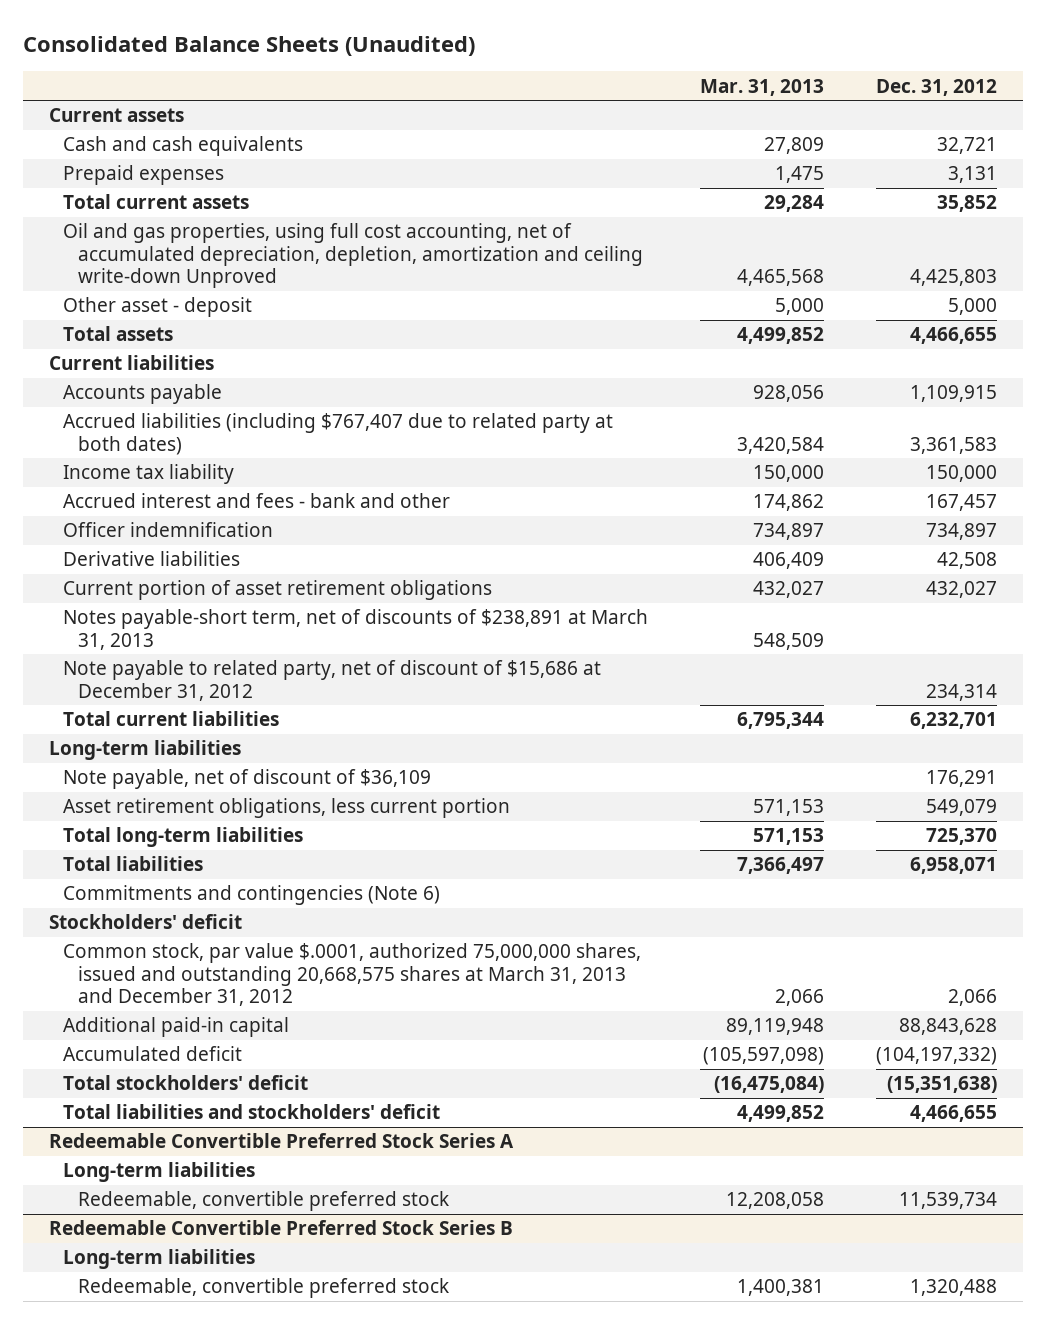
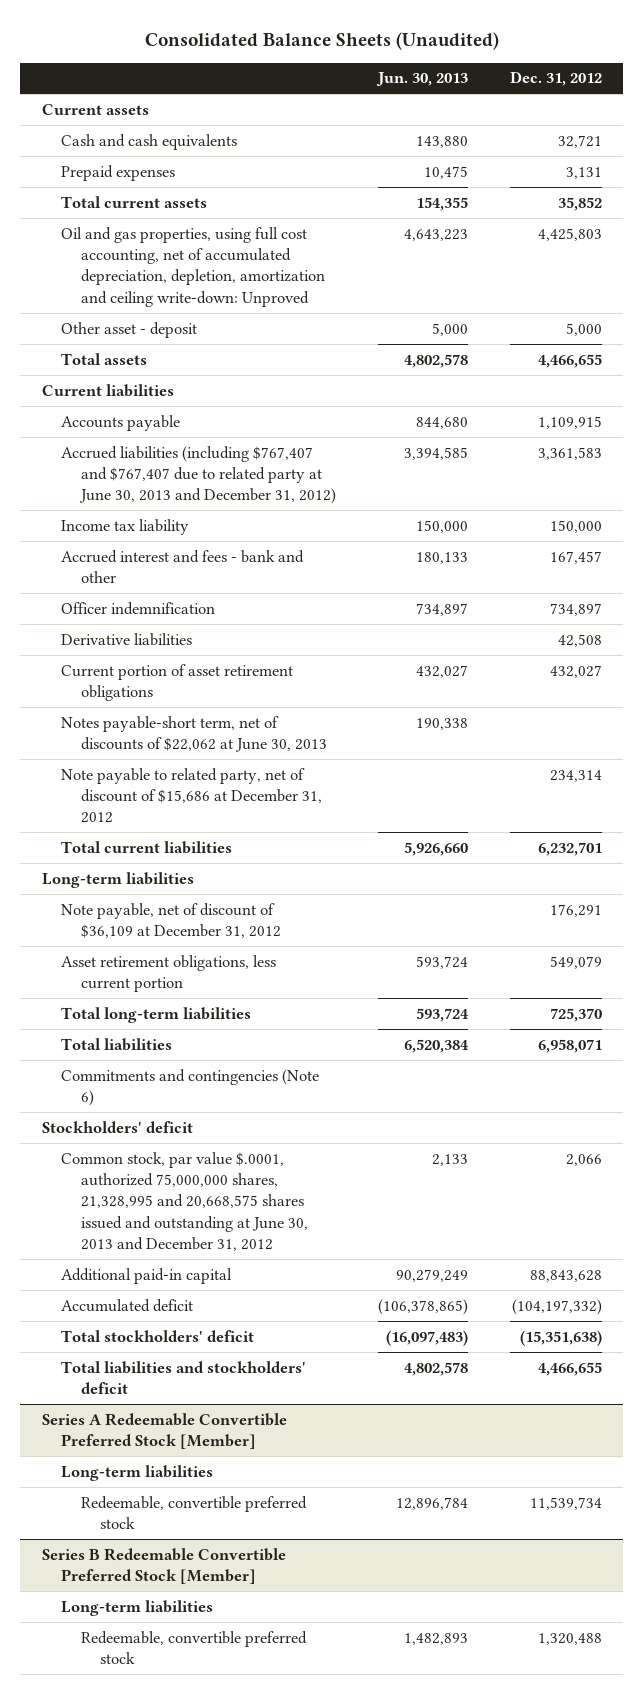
[700,78,825,96] Mar. 31, 2013 -> none
none -> [375,72,468,87] Jun. 30, 2013
[63,223,643,289] Oil and gas properties, using full cost accounting, net of accumulated depreciation, depletion, amortization and ceiling write-down Unproved -> [61,226,325,307] Oil and gas properties, using full cost accounting, net of accumulated depreciation, depletion, amortization and ceiling write-down: Unproved
[63,413,614,455] Accrued liabilities (including $767,407 due to related party at both dates) -> [61,445,336,505] Accrued liabilities (including $767,407 and $767,407 due to related party at June 30, 2013 and December 31, 2012)
[63,609,649,650] Notes payable-short term, net of discounts of $238,891 at March 31, 2013 -> [61,715,327,753] Notes payable-short term, net of discounts of $22,062 at June 30, 2013
[63,769,432,790] Note payable, net of discount of $36,109 -> [61,902,281,939] Note payable, net of discount of $36,109 at December 31, 2012
[63,943,642,1007] Common stock, par value $.0001, authorized 75,000,000 shares, issued and outstanding 20,668,575 shares at March 31, 2013 and December 31, 2012 -> [61,1151,308,1252] Common stock, par value $.0001, authorized 75,000,000 shares, 21,328,995 and 20,668,575 shares issued and outstanding at June 30, 2013 and December 31, 2012
[48,1133,514,1149] Redeemable Convertible Preferred Stock Series A -> [41,1412,287,1450] Series A Redeemable Convertible Preferred Stock [Member]
[48,1220,513,1236] Redeemable Convertible Preferred Stock Series B -> [41,1547,286,1585] Series B Redeemable Convertible Preferred Stock [Member]

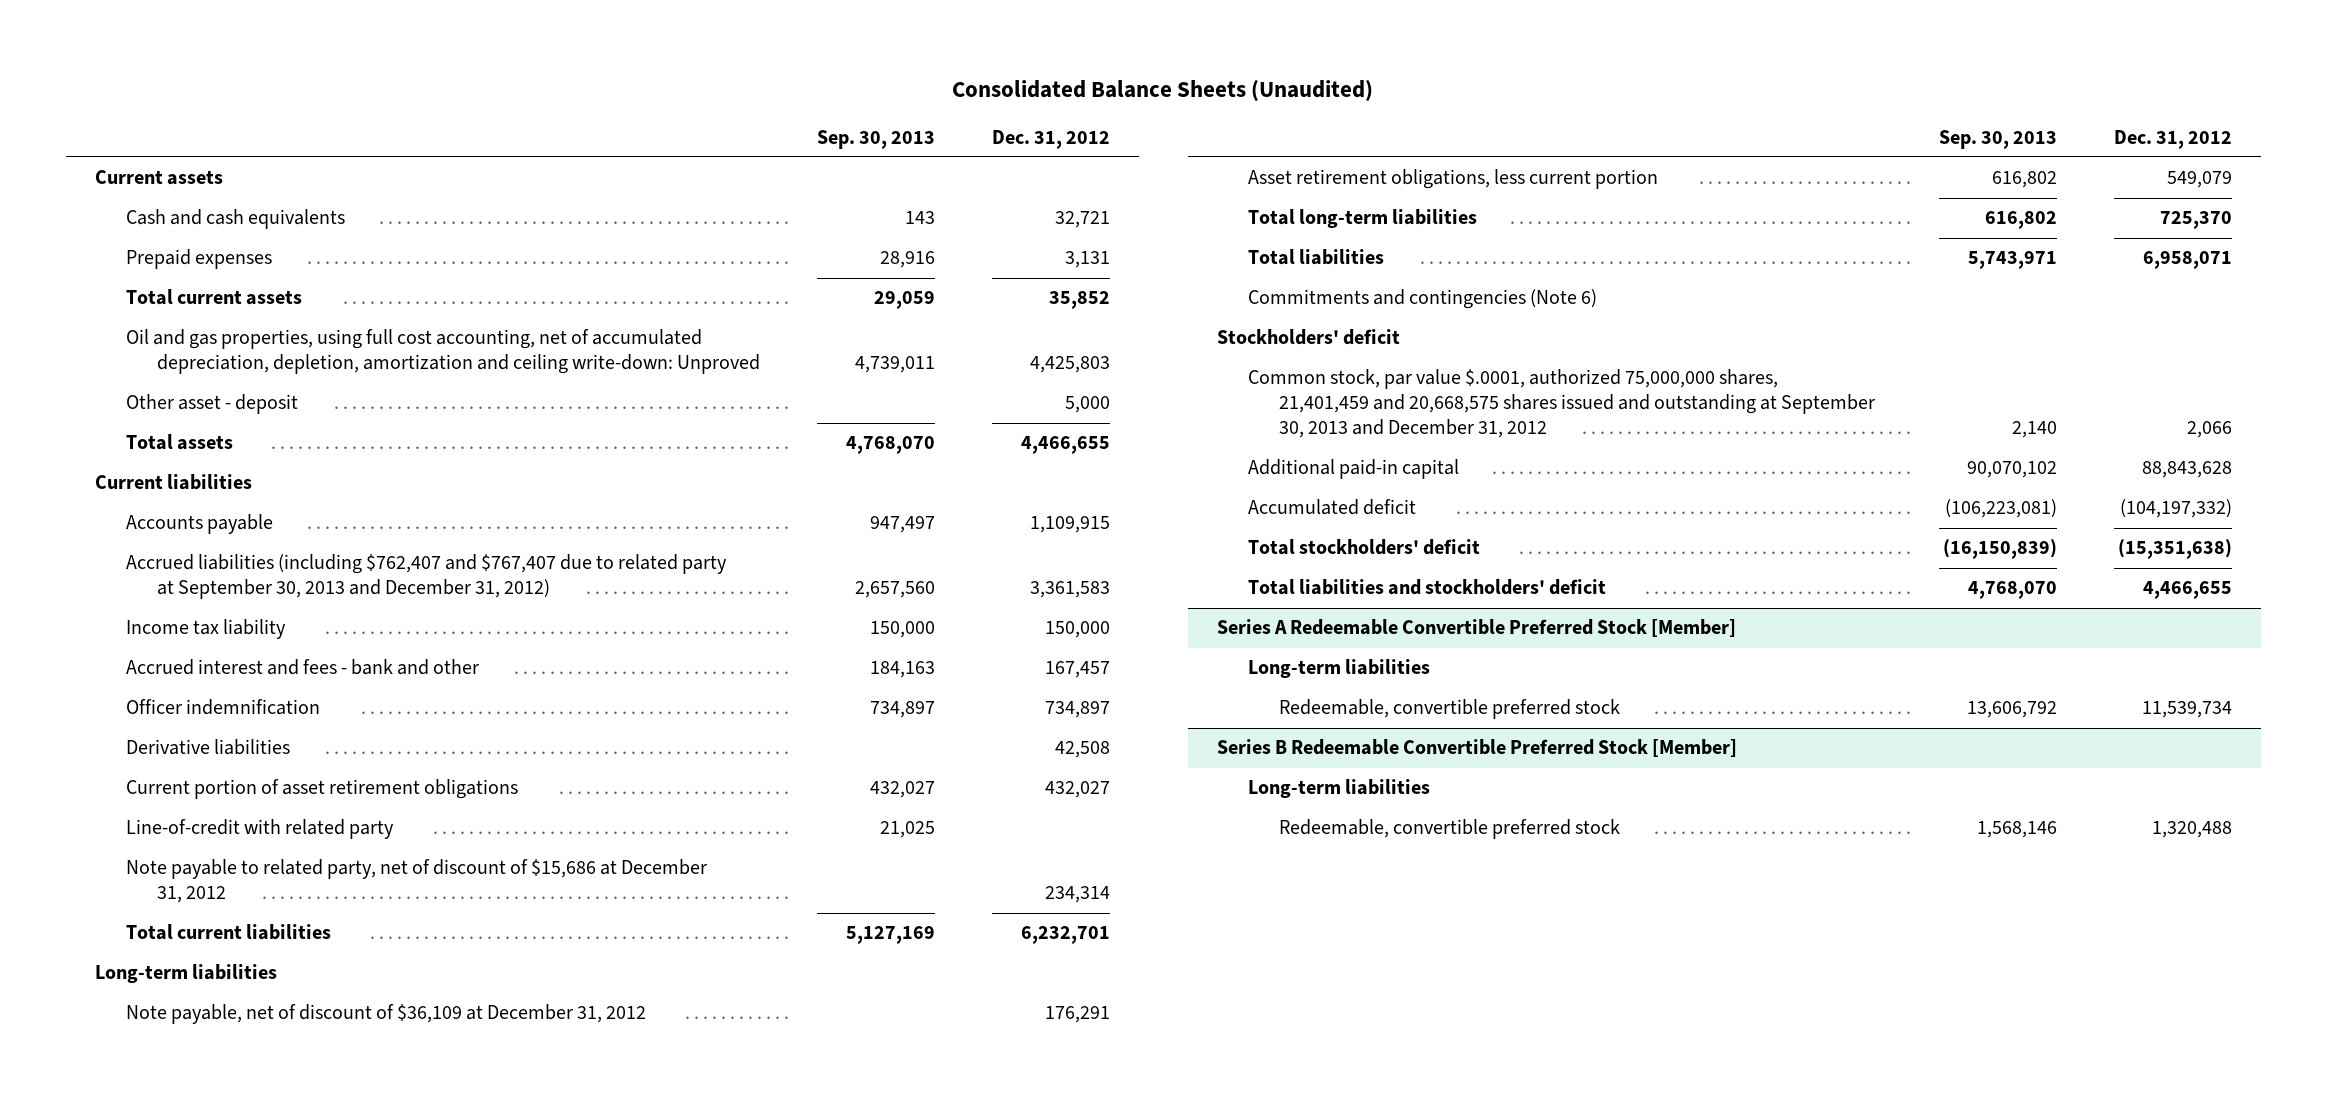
[375,72,468,87] Jun. 30, 2013 -> none
none -> [817,129,936,149] Sep. 30, 2013
[61,445,336,505] Accrued liabilities (including $767,407 and $767,407 due to related party at June 30, 2013 and December 31, 2012) -> [126,554,728,600] Accrued liabilities (including $762,407 and $767,407 due to related party at September 30, 2013 and December 31, 2012)
[61,715,327,753] Notes payable-short term, net of discounts of $22,062 at June 30, 2013 -> none
none -> [126,819,395,840] Line-of-credit with related party
[61,1151,308,1252] Common stock, par value $.0001, authorized 75,000,000 shares, 21,328,995 and 20,668,575 shares issued and outstanding at June 30, 2013 and December 31, 2012 -> [1248,369,1876,439] Common stock, par value $.0001, authorized 75,000,000 shares, 21,401,459 and 20,668,575 shares issued and outstanding at September 30, 2013 and December 31, 2012

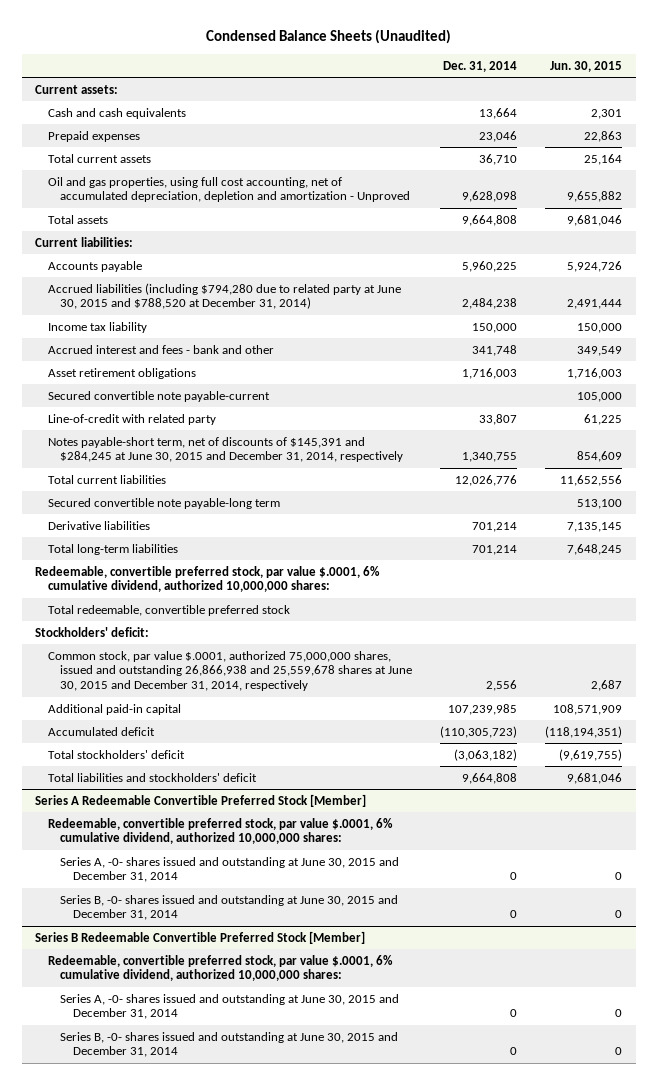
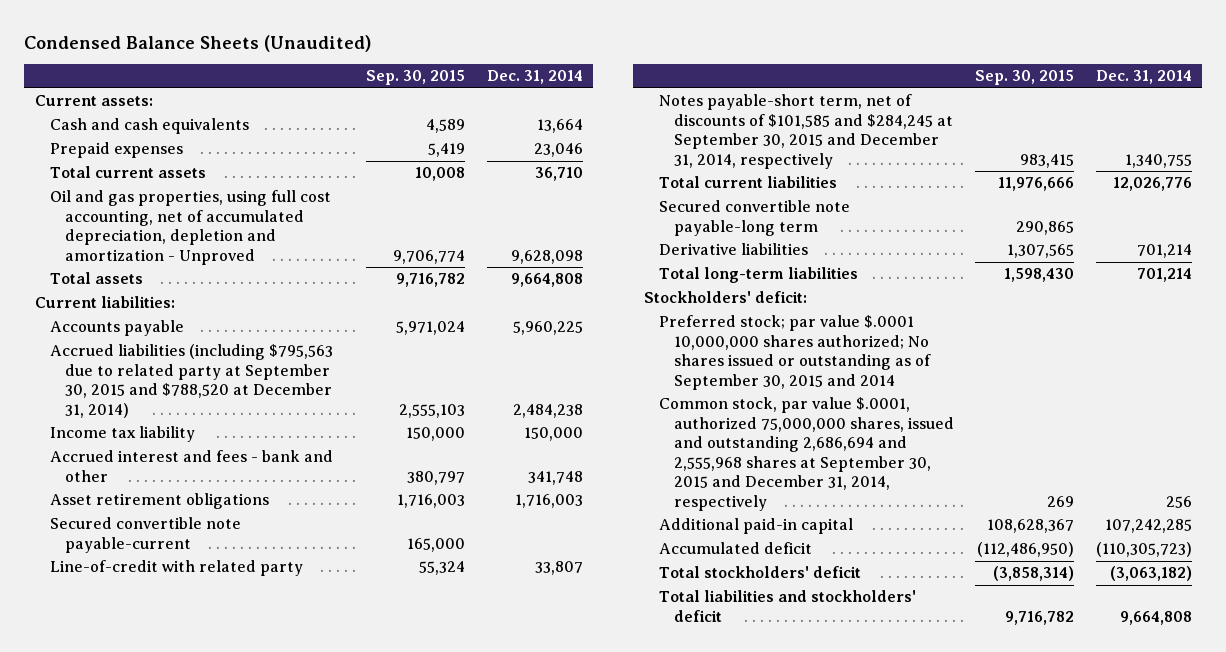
[549,60,622,72] Jun. 30, 2015 -> none
none -> [366,70,466,86] Sep. 30, 2015
[47,282,401,310] Accrued liabilities (including $794,280 due to related party at June 30, 2015 and $788,520 at December 31, 2014) -> [49,344,333,418] Accrued liabilities (including $795,563 due to related party at September 30, 2015 and $788,520 at December 31, 2014)
[47,436,404,463] Notes payable-short term, net of discounts of $145,391 and $284,245 at June 30, 2015 and December 31, 2014, respectively -> [658,94,953,169] Notes payable-short term, net of discounts of $101,585 and $284,245 at September 30, 2015 and December 31, 2014, respectively
[35,565,381,593] Redeemable, convertible preferred stock, par value $.0001, 6% cumulative dividend, authorized 10,000,000 shares: -> none
[47,604,290,616] Total redeemable, convertible preferred stock -> none
none -> [658,315,931,390] Preferred stock; par value $.0001 10,000,000 shares authorized; No shares issued or outstanding as of September 30, 2015 and 2014
[47,650,413,692] Common stock, par value $.0001, authorized 75,000,000 shares, issued and outstanding 26,866,938 and 25,559,678 shares at June 30, 2015 and December 31, 2014, respectively -> [658,397,954,511] Common stock, par value $.0001, authorized 75,000,000 shares, issued and outstanding 2,686,694 and 2,555,968 shares at September 30, 2015 and December 31, 2014, respectively
[486,680,518,692] 2,556 -> [1165,495,1192,508] 256
[448,703,518,715] 107,239,985 -> [1104,519,1192,534] 107,242,285
[35,793,367,807] Series A Redeemable Convertible Preferred Stock [Member] -> none
[47,817,393,845] Redeemable, convertible preferred stock, par value $.0001, 6% cumulative dividend, authorized 10,000,000 shares: -> none
[60,856,400,883] Series A, -0- shares issued and outstanding at June 30, 2015 and December 31, 2014 -> none
[60,894,399,921] Series B, -0- shares issued and outstanding at June 30, 2015 and December 31, 2014 -> none
[35,930,366,944] Series B Redeemable Convertible Preferred Stock [Member] -> none
[47,954,393,982] Redeemable, convertible preferred stock, par value $.0001, 6% cumulative dividend, authorized 10,000,000 shares: -> none
[60,993,400,1020] Series A, -0- shares issued and outstanding at June 30, 2015 and December 31, 2014 -> none
[60,1031,399,1058] Series B, -0- shares issued and outstanding at June 30, 2015 and December 31, 2014 -> none

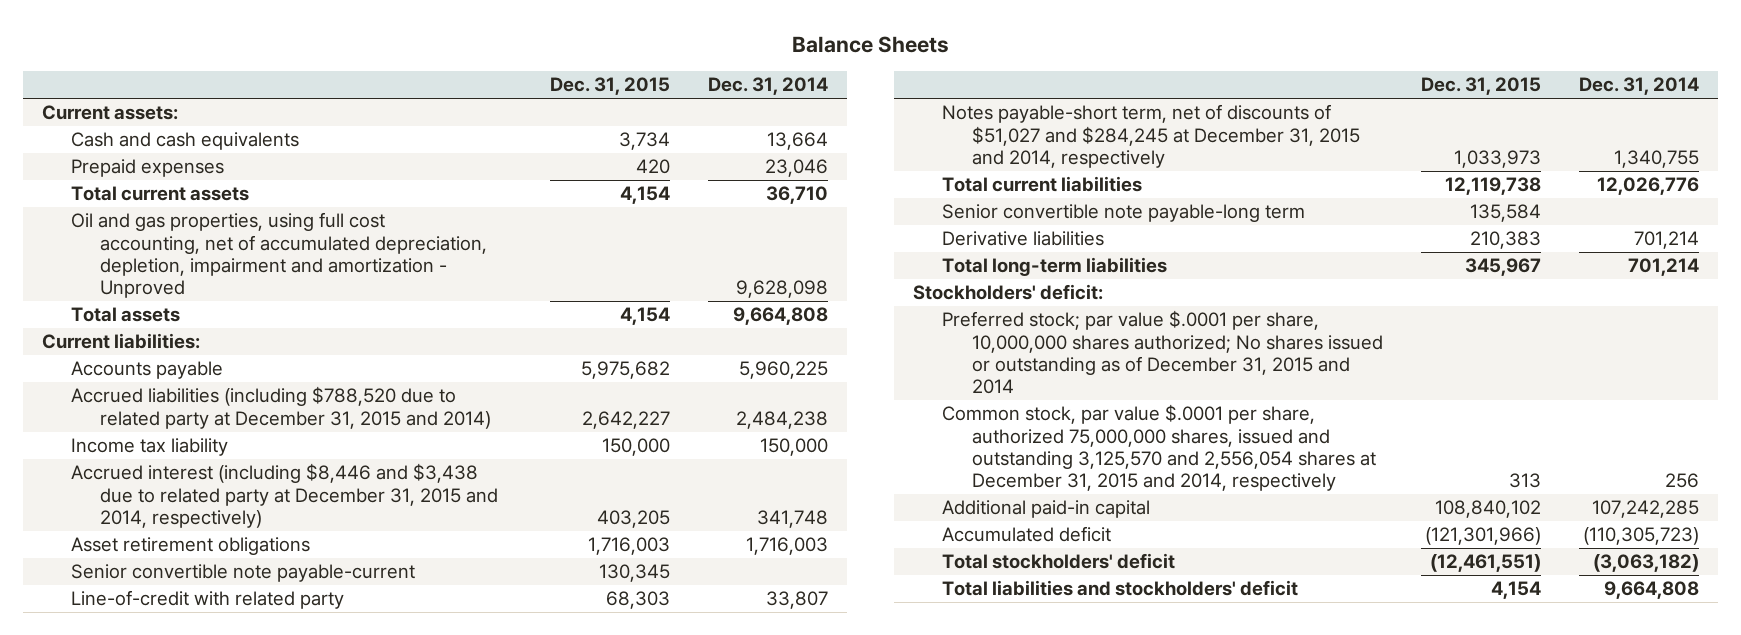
[24,34,372,52] Condensed Balance Sheets (Unaudited) -> [791,36,949,54] Balance Sheets
[366,70,466,86] Sep. 30, 2015 -> none
none -> [549,77,670,96] Dec. 31, 2015
[49,190,331,265] Oil and gas properties, using full cost accounting, net of accumulated depreciation, depletion and amortization - Unproved -> [71,212,488,299] Oil and gas properties, using full cost accounting, net of accumulated depreciation, depletion, impairment and amortization - Unproved
[49,344,333,418] Accrued liabilities (including $795,563 due to related party at September 30, 2015 and $788,520 at December 31, 2014) -> [71,386,492,429] Accrued liabilities (including $788,520 due to related party at December 31, 2015 and 2014)
[49,450,333,482] Accrued interest and fees - bank and other -> [71,463,499,528] Accrued interest (including $8,446 and $3,438 due to related party at December 31, 2015 and 2014, respectively)
[49,517,241,553] Secured convertible note payable-current -> [71,564,416,583] Senior convertible note payable-current
[658,94,953,169] Notes payable-short term, net of discounts of $101,585 and $284,245 at September 30, 2015 and December 31, 2014, respectively -> [942,104,1360,168] Notes payable-short term, net of discounts of $51,027 and $284,245 at December 31, 2015 and 2014, respectively
[658,200,850,236] Secured convertible note payable-long term -> [942,204,1306,223] Senior convertible note payable-long term
[658,315,931,390] Preferred stock; par value $.0001 10,000,000 shares authorized; No shares issued or outstanding as of September 30, 2015 and 2014 -> [942,310,1383,395] Preferred stock; par value $.0001 per share, 10,000,000 shares authorized; No shares issued or outstanding as of December 31, 2015 and 2014
[658,397,954,511] Common stock, par value $.0001, authorized 75,000,000 shares, issued and outstanding 2,686,694 and 2,555,968 shares at September 30, 2015 and December 31, 2014, respectively -> [942,404,1376,492] Common stock, par value $.0001 per share, authorized 75,000,000 shares, issued and outstanding 3,125,570 and 2,556,054 shares at December 31, 2015 and 2014, respectively

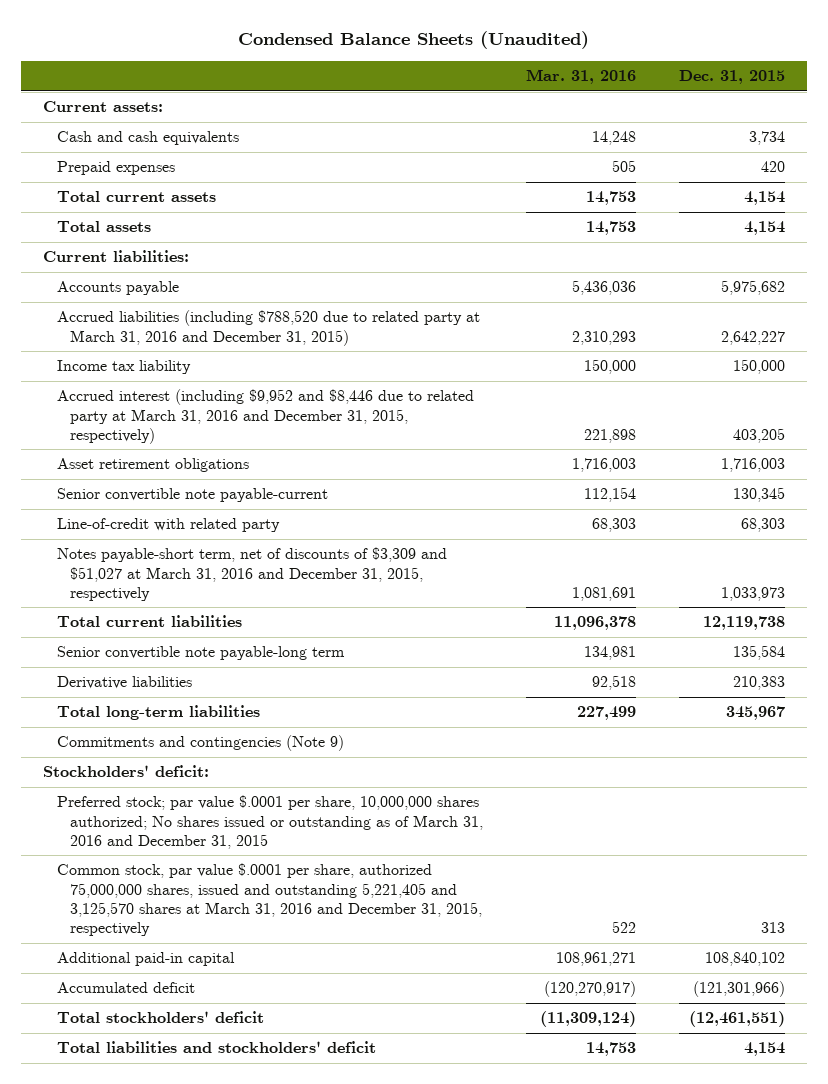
[791,36,949,54] Balance Sheets -> [237,31,589,50] Condensed Balance Sheets (Unaudited)
[707,77,828,96] Dec. 31, 2014 -> none
none -> [526,69,637,85] Mar. 31, 2016
[71,212,488,299] Oil and gas properties, using full cost accounting, net of accumulated depreciation, depletion, impairment and amortization - Unproved -> none
[71,386,492,429] Accrued liabilities (including $788,520 due to related party at December 31, 2015 and 2014) -> [56,310,480,346] Accrued liabilities (including $788,520 due to related party at March 31, 2016 and December 31, 2015)
[71,463,499,528] Accrued interest (including $8,446 and $3,438 due to related party at December 31, 2015 and 2014, respectively) -> [56,389,474,444] Accrued interest (including $9,952 and $8,446 due to related party at March 31, 2016 and December 31, 2015, respectively)
[942,104,1360,168] Notes payable-short term, net of discounts of $51,027 and $284,245 at December 31, 2015 and 2014, respectively -> [56,547,447,601] Notes payable-short term, net of discounts of $3,309 and $51,027 at March 31, 2016 and December 31, 2015, respectively
none -> [56,735,344,752] Commitments and contingencies (Note 9)
[942,310,1383,395] Preferred stock; par value $.0001 per share, 10,000,000 shares authorized; No shares issued or outstanding as of December 31, 2015 and 2014 -> [56,795,484,849] Preferred stock; par value $.0001 per share, 10,000,000 shares authorized; No shares issued or outstanding as of March 31, 2016 and December 31, 2015
[942,404,1376,492] Common stock, par value $.0001 per share, authorized 75,000,000 shares, issued and outstanding 3,125,570 and 2,556,054 shares at December 31, 2015 and 2014, respectively -> [56,863,483,936] Common stock, par value $.0001 per share, authorized 75,000,000 shares, issued and outstanding 5,221,405 and 3,125,570 shares at March 31, 2016 and December 31, 2015, respectively

